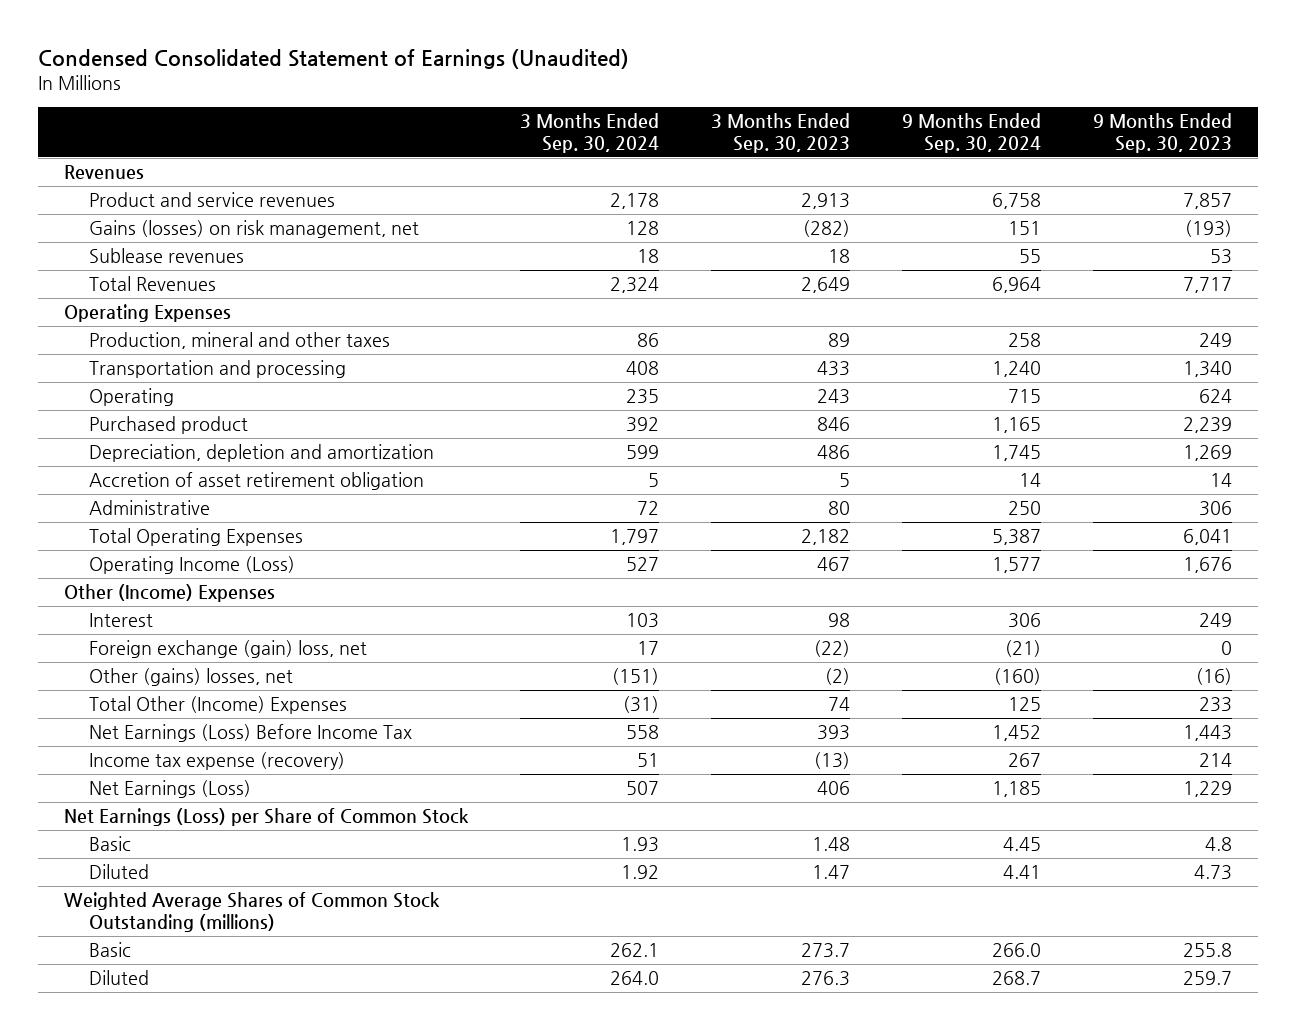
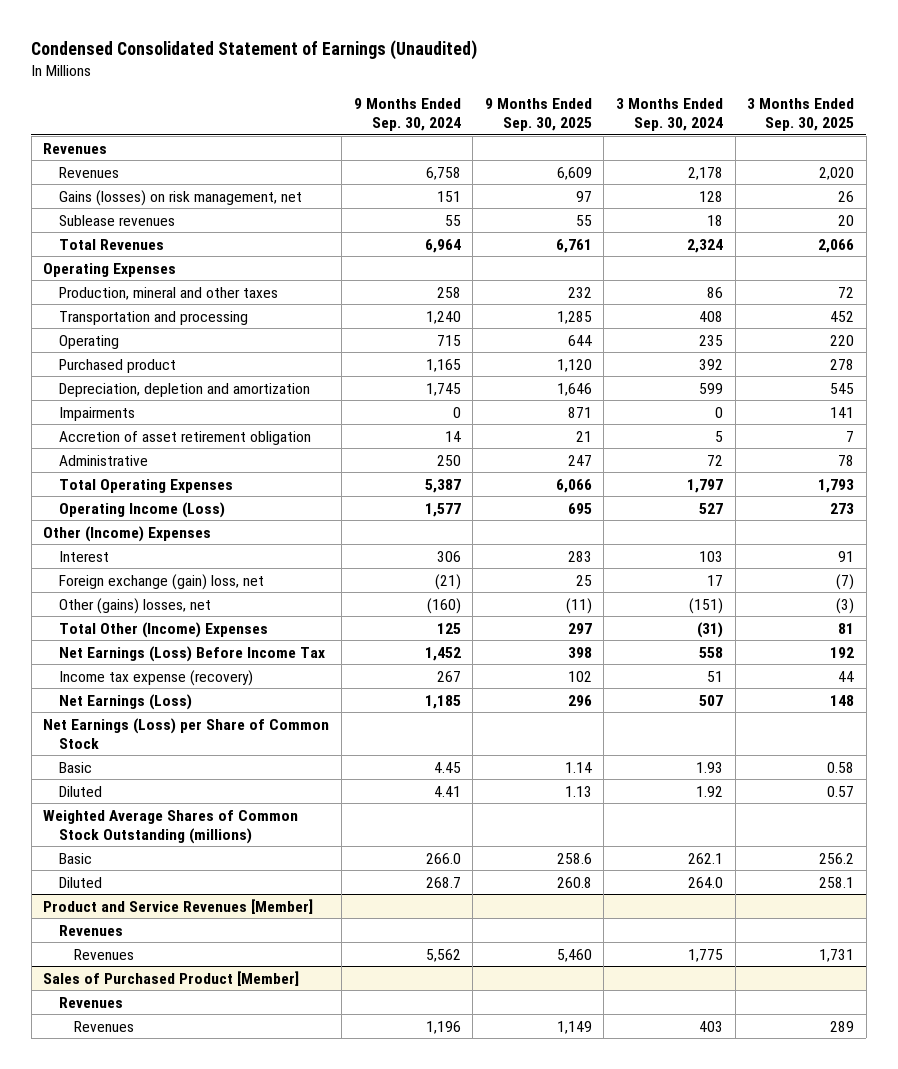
[711,112,851,154] 3 Months Ended Sep. 30, 2023 -> none
[1093,112,1233,154] 9 Months Ended Sep. 30, 2023 -> none
none -> [484,98,592,132] 9 Months Ended Sep. 30, 2025
none -> [747,98,855,132] 3 Months Ended Sep. 30, 2025
[89,192,336,208] Product and service revenues -> [58,166,119,178] Revenues
none -> [58,406,135,421] Impairments
none -> [43,898,314,914] Product and Service Revenues [Member]
none -> [58,924,123,936] Revenues
none -> [73,948,134,960] Revenues
none -> [43,970,300,986] Sales of Purchased Product [Member]
none -> [58,996,123,1008] Revenues
none -> [73,1020,134,1032] Revenues

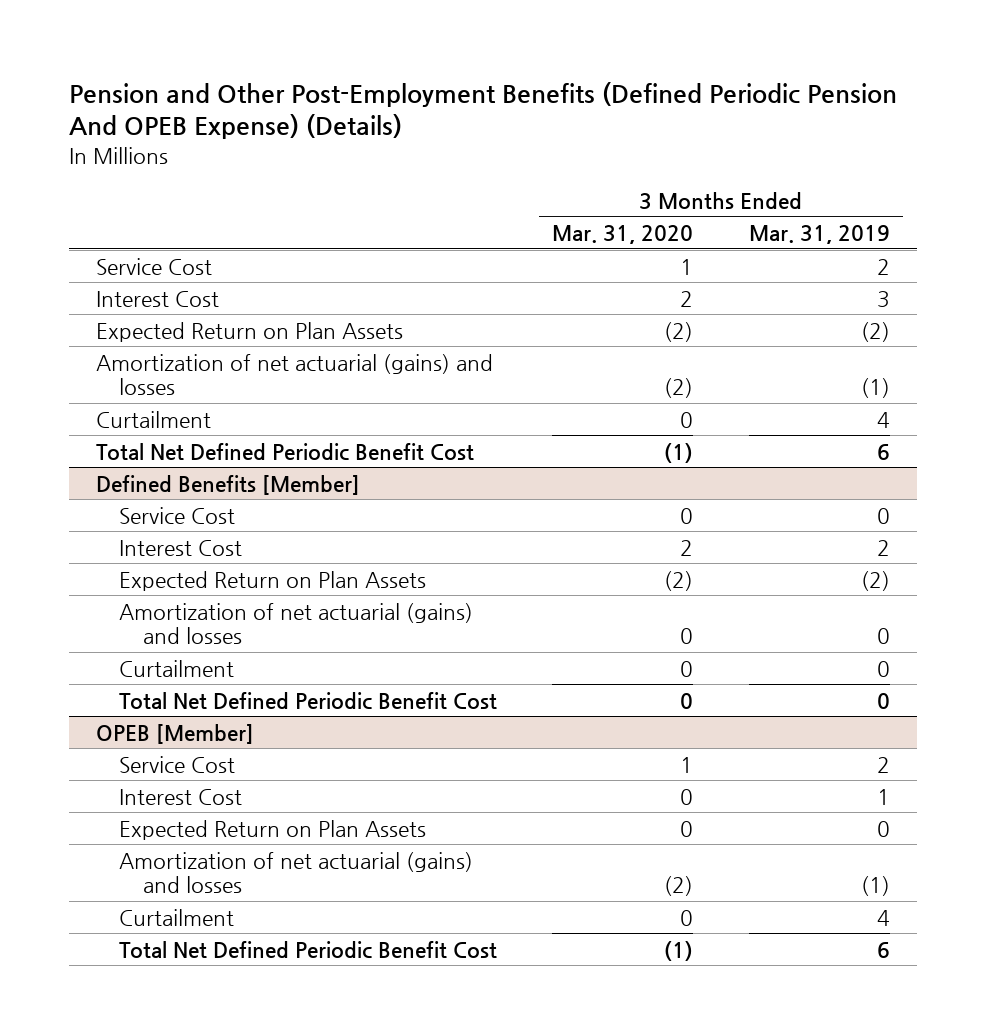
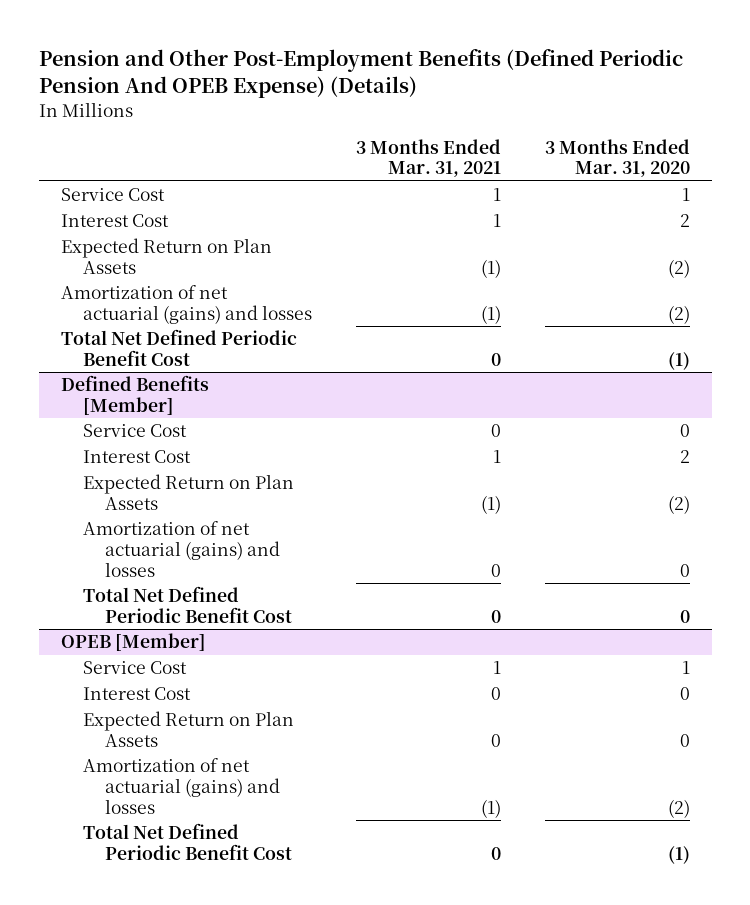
[748,224,890,244] Mar. 31, 2019 -> none
none -> [355,138,501,178] 3 Months Ended Mar. 31, 2021
[96,410,212,428] Curtailment -> none
[119,659,235,677] Curtailment -> none
[119,908,235,926] Curtailment -> none

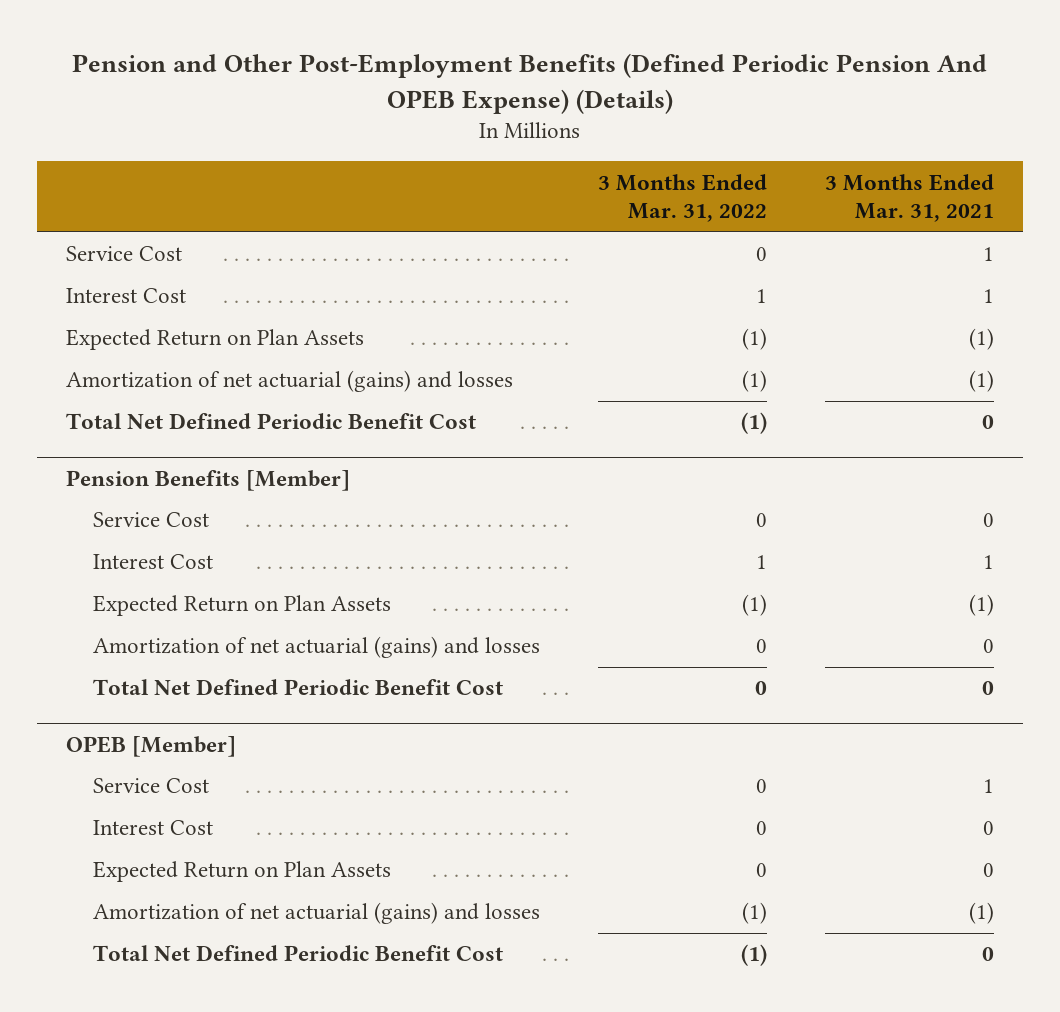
[544,138,690,178] 3 Months Ended Mar. 31, 2020 -> none
none -> [597,173,767,222] 3 Months Ended Mar. 31, 2022
[60,375,209,415] Defined Benefits [Member] -> [65,469,350,491] Pension Benefits [Member]

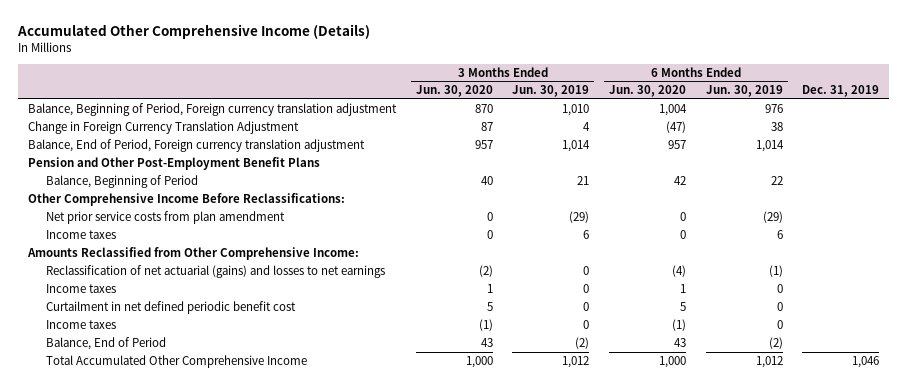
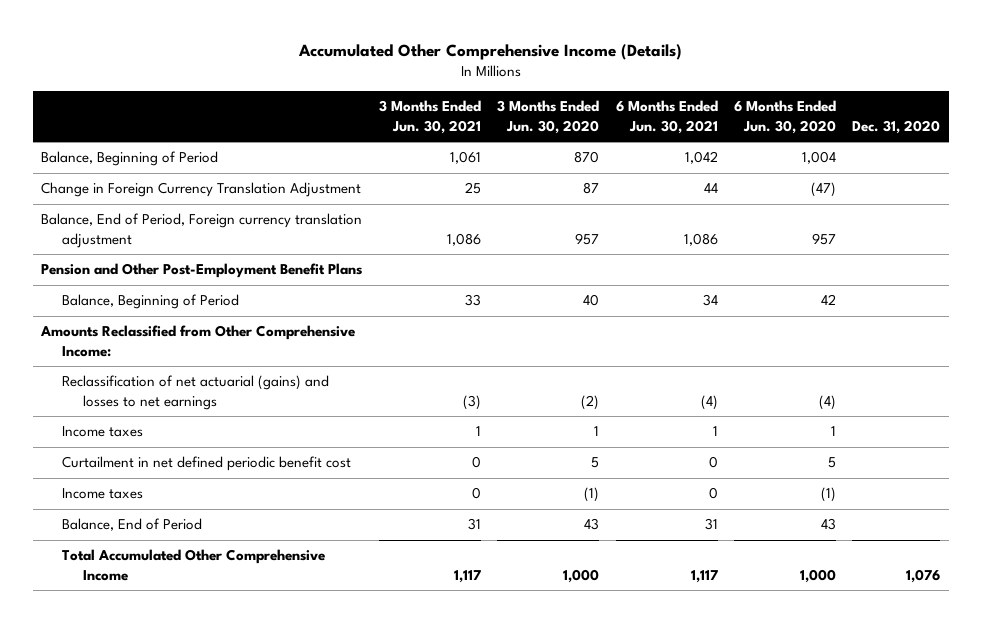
[512,85,590,98] Jun. 30, 2019 -> none
[705,85,783,98] Jun. 30, 2019 -> none
[802,85,880,98] Dec. 31, 2019 -> none
none -> [378,100,481,134] 3 Months Ended Jun. 30, 2021
none -> [615,100,718,134] 6 Months Ended Jun. 30, 2021
none -> [852,119,941,134] Dec. 31, 2020
[28,103,398,117] Balance, Beginning of Period, Foreign currency translation adjustment -> [41,151,219,167] Balance, Beginning of Period
[28,193,346,207] Other Comprehensive Income Before Reclassifications: -> none
[46,211,286,225] Net prior service costs from plan amendment -> none
[46,230,117,240] Income taxes -> none

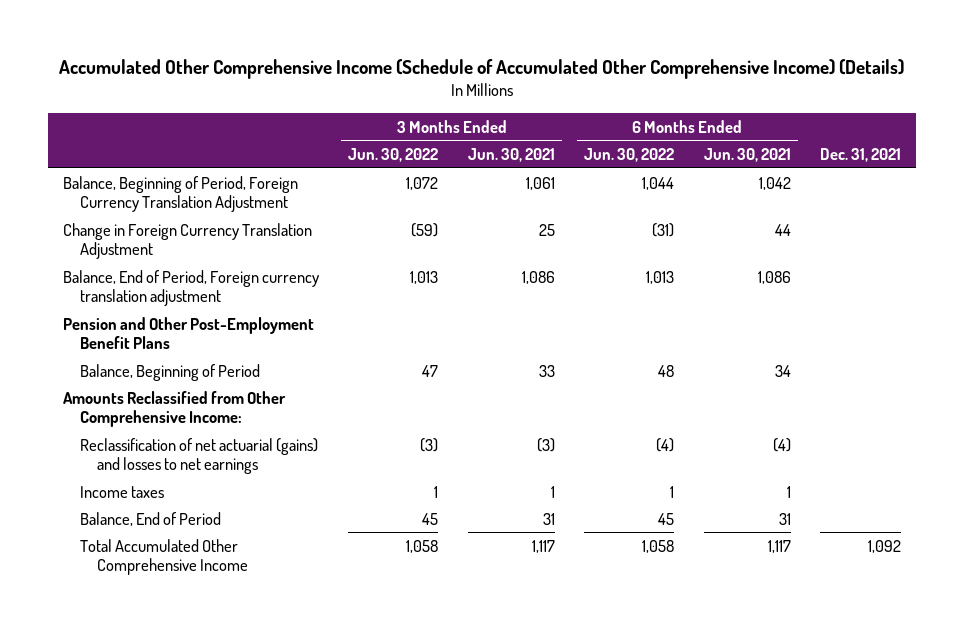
[297,44,682,61] Accumulated Other Comprehensive Income (Details) -> [59,59,905,80] Accumulated Other Comprehensive Income (Schedule of Accumulated Other Comprehensive Income) (Details)
[497,100,600,134] 3 Months Ended Jun. 30, 2020 -> none
[734,100,837,134] 6 Months Ended Jun. 30, 2020 -> none
[852,119,941,134] Dec. 31, 2020 -> none
none -> [348,148,439,163] Jun. 30, 2022
none -> [584,148,675,163] Jun. 30, 2022
none -> [820,148,902,163] Dec. 31, 2021
[41,151,219,167] Balance, Beginning of Period -> [62,175,298,213] Balance, Beginning of Period, Foreign Currency Translation Adjustment
[62,456,352,472] Curtailment in net defined periodic benefit cost -> none
[62,488,144,500] Income taxes -> none

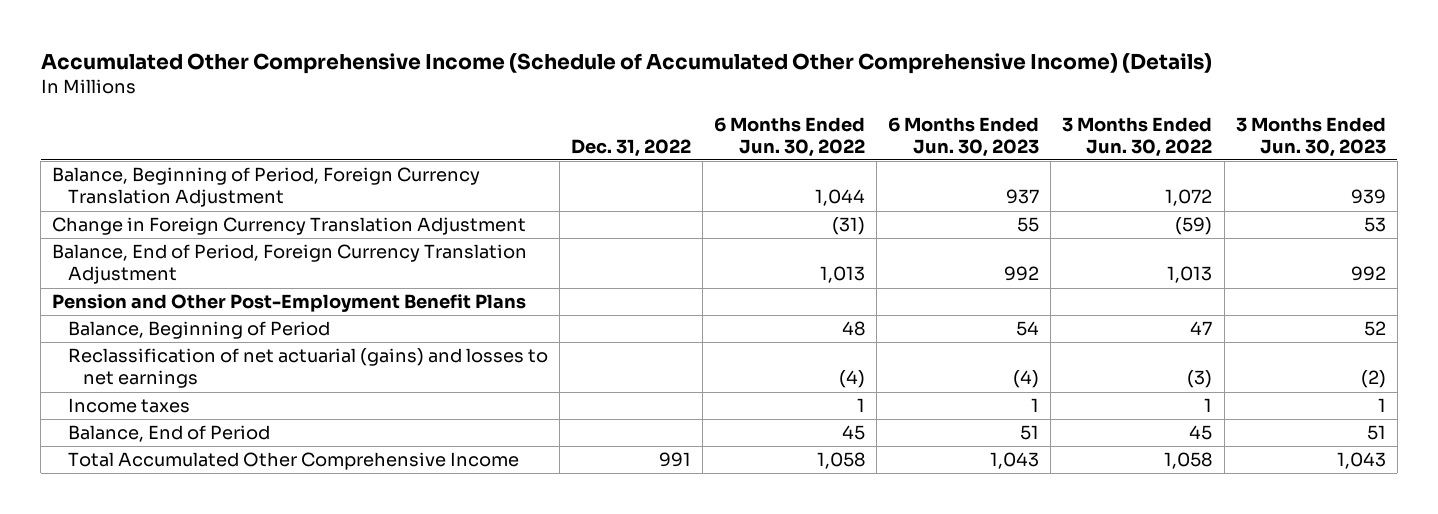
[467,148,555,163] Jun. 30, 2021 -> none
[703,148,791,163] Jun. 30, 2021 -> none
[820,148,902,163] Dec. 31, 2021 -> none
none -> [571,138,692,157] Dec. 31, 2022
none -> [888,116,1040,157] 6 Months Ended Jun. 30, 2023
none -> [1235,116,1386,157] 3 Months Ended Jun. 30, 2023
[62,269,319,307] Balance, End of Period, Foreign currency translation adjustment -> [52,244,528,285] Balance, End of Period, Foreign Currency Translation Adjustment
[62,390,286,428] Amounts Reclassified from Other Comprehensive Income: -> none

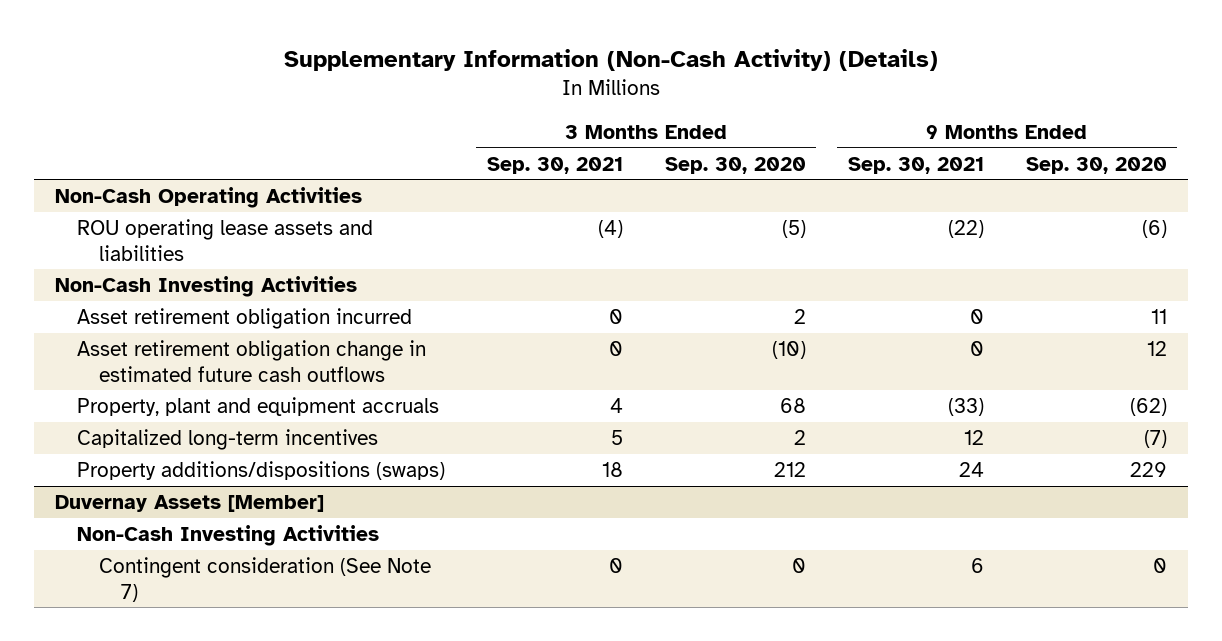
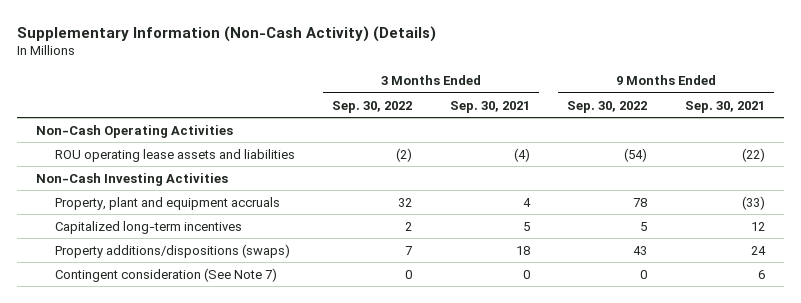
[664,156,806,174] Sep. 30, 2020 -> none
[1025,156,1167,174] Sep. 30, 2020 -> none
none -> [332,100,413,113] Sep. 30, 2022
none -> [567,100,648,113] Sep. 30, 2022
[77,307,413,329] Asset retirement obligation incurred -> none
[77,339,427,382] Asset retirement obligation change in estimated future cash outflows -> none
[55,494,325,512] Duvernay Assets [Member] -> none
[77,524,380,546] Non-Cash Investing Activities -> none

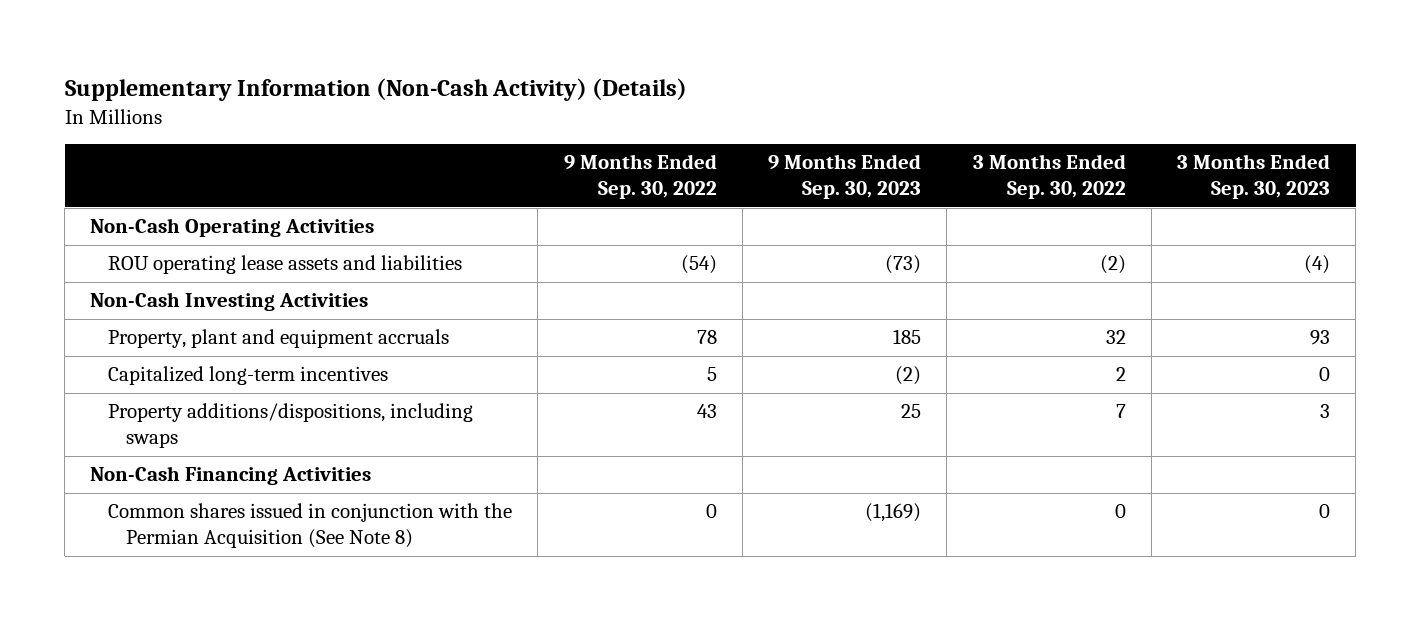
[449,100,530,113] Sep. 30, 2021 -> none
[684,100,765,113] Sep. 30, 2021 -> none
none -> [768,154,922,200] 9 Months Ended Sep. 30, 2023
none -> [1177,154,1331,200] 3 Months Ended Sep. 30, 2023
[54,267,277,282] Contingent consideration (See Note 7) -> none
[54,243,290,258] Property additions/dispositions (swaps) -> [108,403,474,449] Property additions/dispositions, including swaps
none -> [90,466,372,486] Non-Cash Financing Activities
none -> [108,503,513,549] Common shares issued in conjunction with the Permian Acquisition (See Note 8)

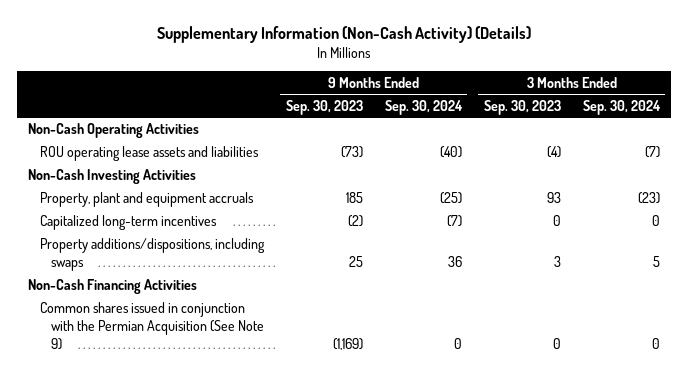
[563,154,717,200] 9 Months Ended Sep. 30, 2022 -> none
[972,154,1126,200] 3 Months Ended Sep. 30, 2022 -> none
none -> [384,99,463,115] Sep. 30, 2024
none -> [582,99,661,115] Sep. 30, 2024
[108,503,513,549] Common shares issued in conjunction with the Permian Acquisition (See Note 8) -> [39,302,264,351] Common shares issued in conjunction with the Permian Acquisition (See Note 9)

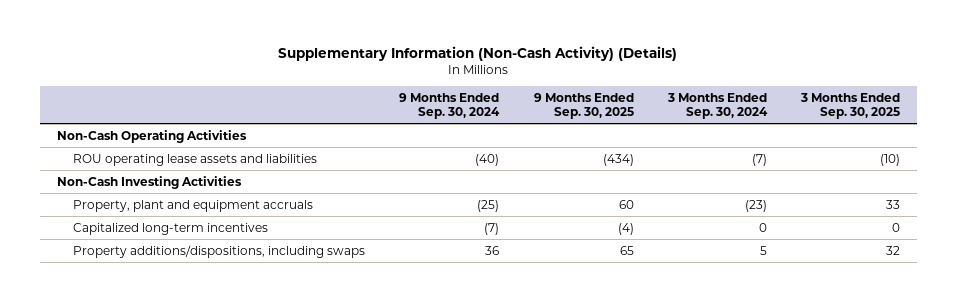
[285,99,363,115] Sep. 30, 2023 -> none
[483,99,561,115] Sep. 30, 2023 -> none
none -> [533,92,634,120] 9 Months Ended Sep. 30, 2025
none -> [799,92,900,120] 3 Months Ended Sep. 30, 2025
[28,279,198,295] Non-Cash Financing Activities -> none
[39,302,264,351] Common shares issued in conjunction with the Permian Acquisition (See Note 9) -> none

